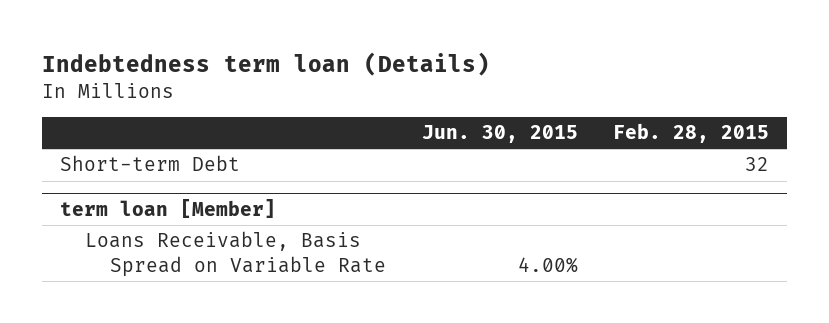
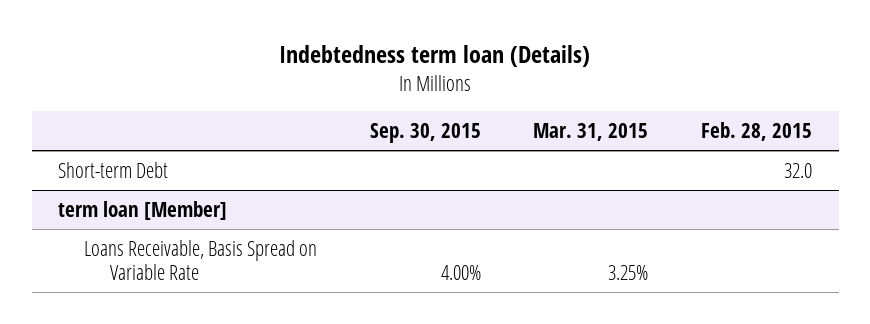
[421,125,578,144] Jun. 30, 2015 -> none
none -> [369,122,481,143] Sep. 30, 2015
none -> [533,122,649,141] Mar. 31, 2015
[745,157,770,172] 32 -> [784,162,813,178] 32.0

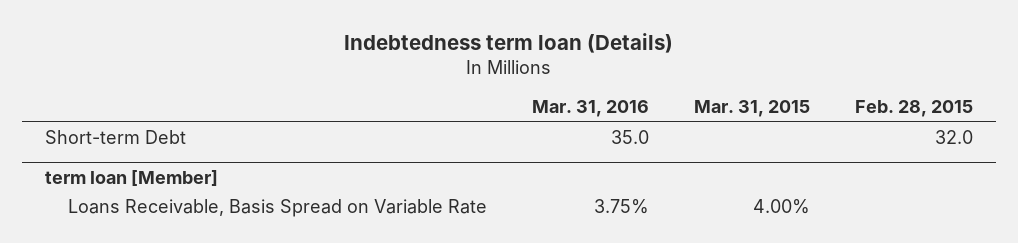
[369,122,481,143] Sep. 30, 2015 -> none
none -> [531,100,649,118] Mar. 31, 2016
[608,264,649,280] 3.25% -> [752,199,810,215] 4.00%

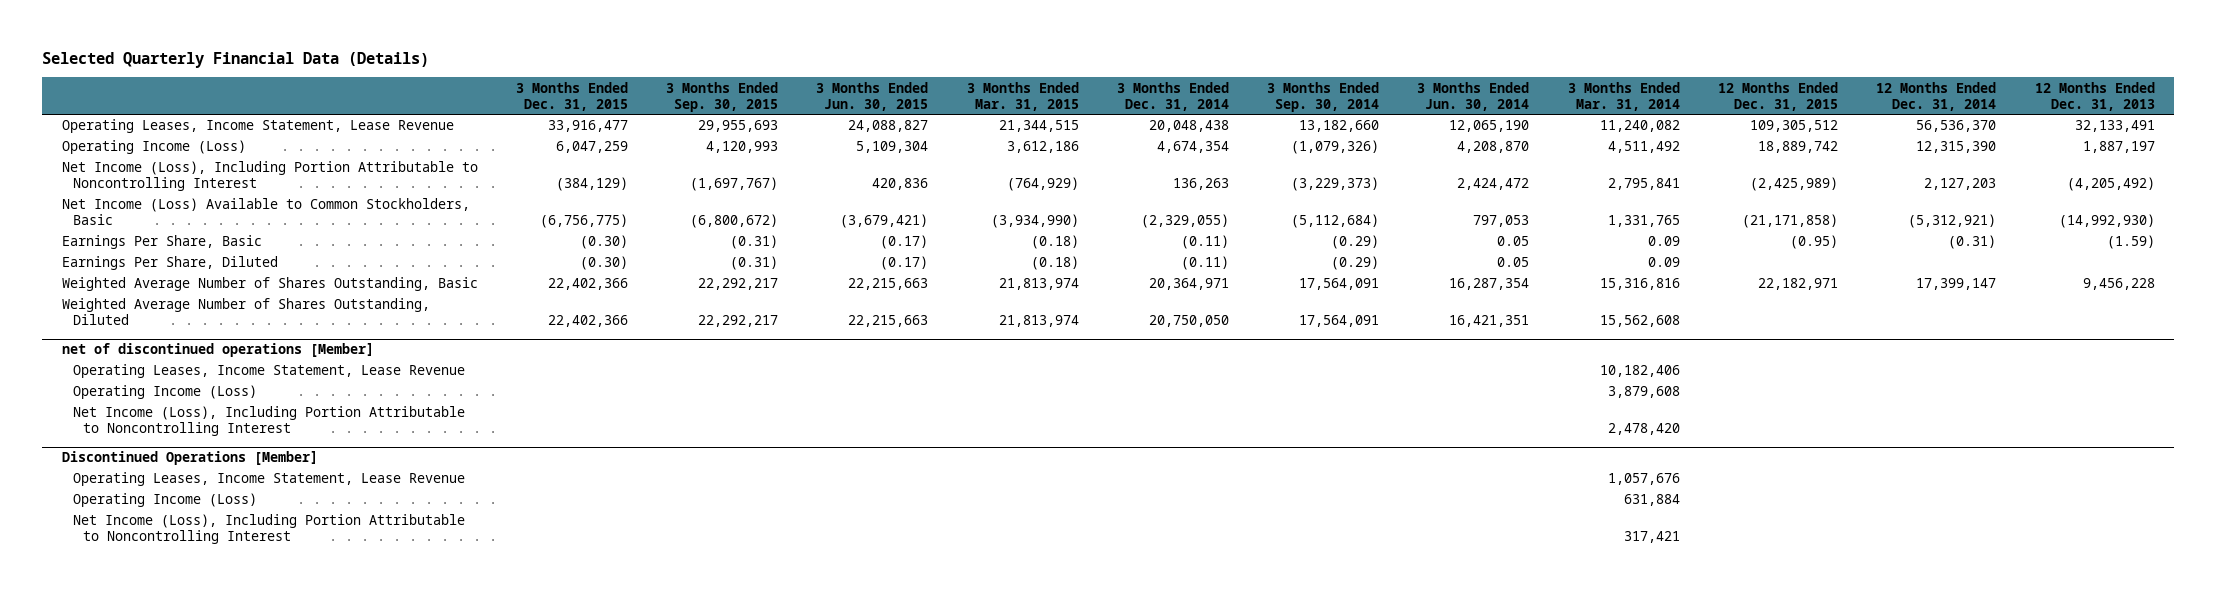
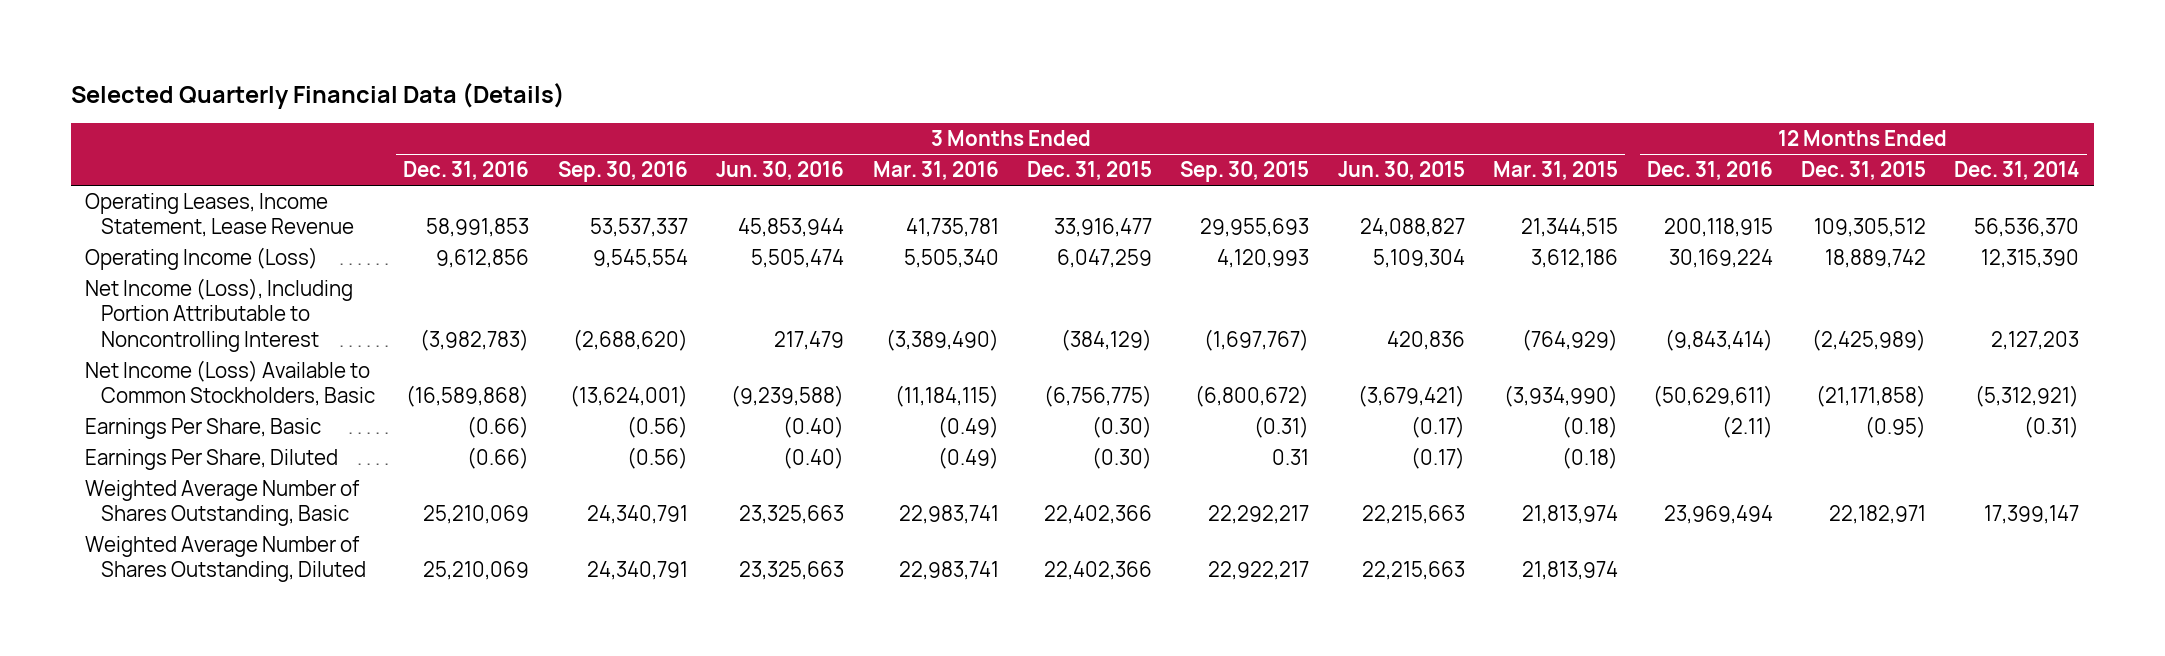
[1116,81,1229,111] 3 Months Ended Dec. 31, 2014 -> none
[1267,81,1380,112] 3 Months Ended Sep. 30, 2014 -> none
[1417,81,1530,111] 3 Months Ended Jun. 30, 2014 -> none
[1567,81,1680,111] 3 Months Ended Mar. 31, 2014 -> none
[2034,81,2155,111] 12 Months Ended Dec. 31, 2013 -> none
none -> [403,161,530,181] Dec. 31, 2016
none -> [557,161,688,183] Sep. 30, 2016
none -> [716,161,845,181] Jun. 30, 2016
none -> [872,161,999,181] Mar. 31, 2016
none -> [1646,161,1773,181] Dec. 31, 2016
[730,256,779,271] (0.31) -> [1272,448,1310,465] 0.31
[61,343,374,358] net of discontinued operations [Member] -> none
[72,364,465,379] Operating Leases, Income Statement, Lease Revenue -> none
[72,385,257,400] Operating Income (Loss) -> none
[72,406,465,437] Net Income (Loss), Including Portion Attributable to Noncontrolling Interest -> none
[61,451,318,466] Discontinued Operations [Member] -> none
[72,472,465,487] Operating Leases, Income Statement, Lease Revenue -> none
[72,493,257,508] Operating Income (Loss) -> none
[72,514,465,545] Net Income (Loss), Including Portion Attributable to Noncontrolling Interest -> none
[698,315,779,328] 22,292,217 -> [1208,561,1310,581] 22,922,217

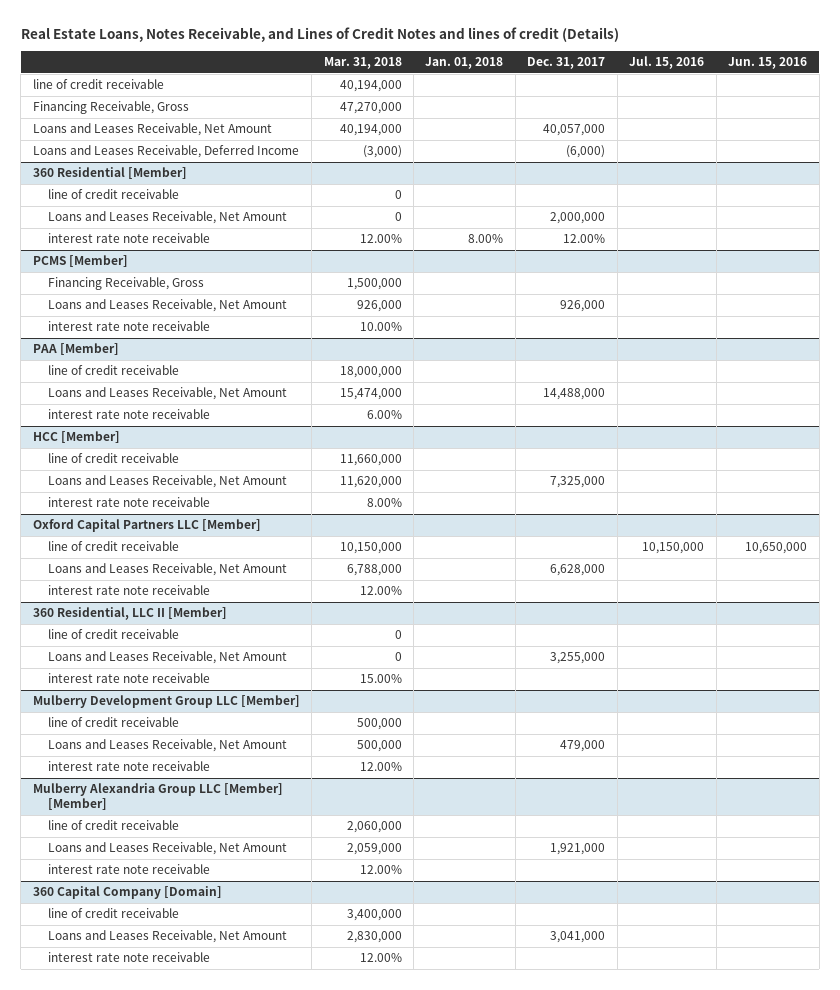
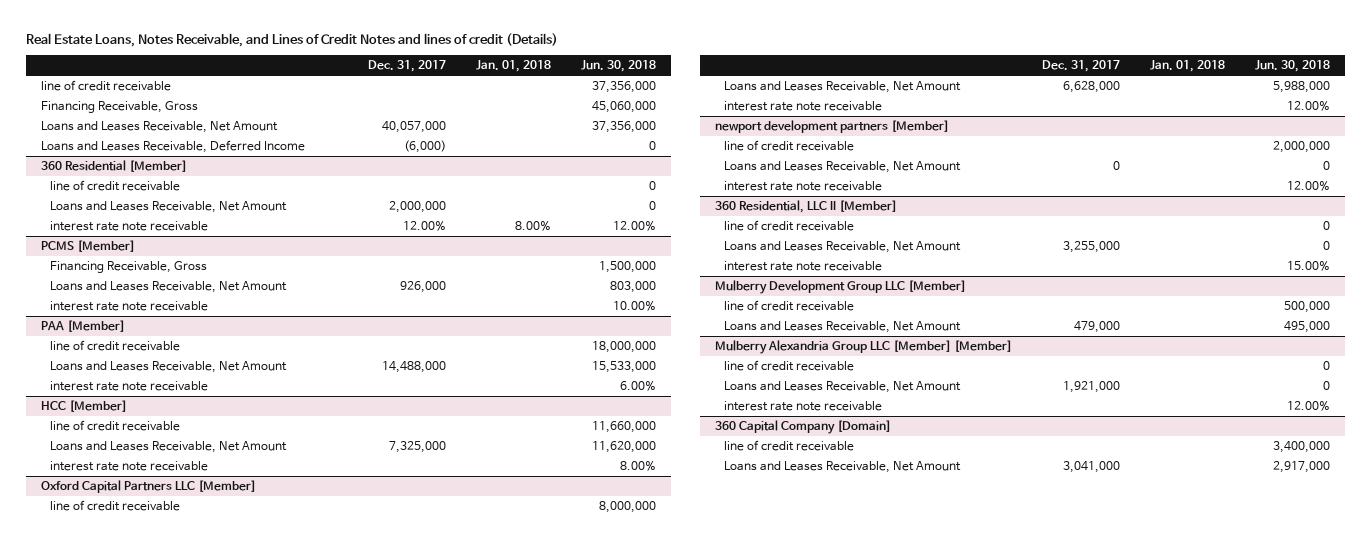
[323,57,402,70] Mar. 31, 2018 -> none
[629,56,705,70] Jul. 15, 2016 -> none
[728,57,808,70] Jun. 15, 2016 -> none
none -> [581,60,657,73] Jun. 30, 2018
none -> [714,120,949,134] newport development partners [Member]
none -> [723,140,854,152] line of credit receivable
none -> [723,161,961,174] Loans and Leases Receivable, Net Amount
none -> [723,181,882,192] interest rate note receivable
[47,761,210,772] interest rate note receivable -> none
[47,952,210,963] interest rate note receivable -> none

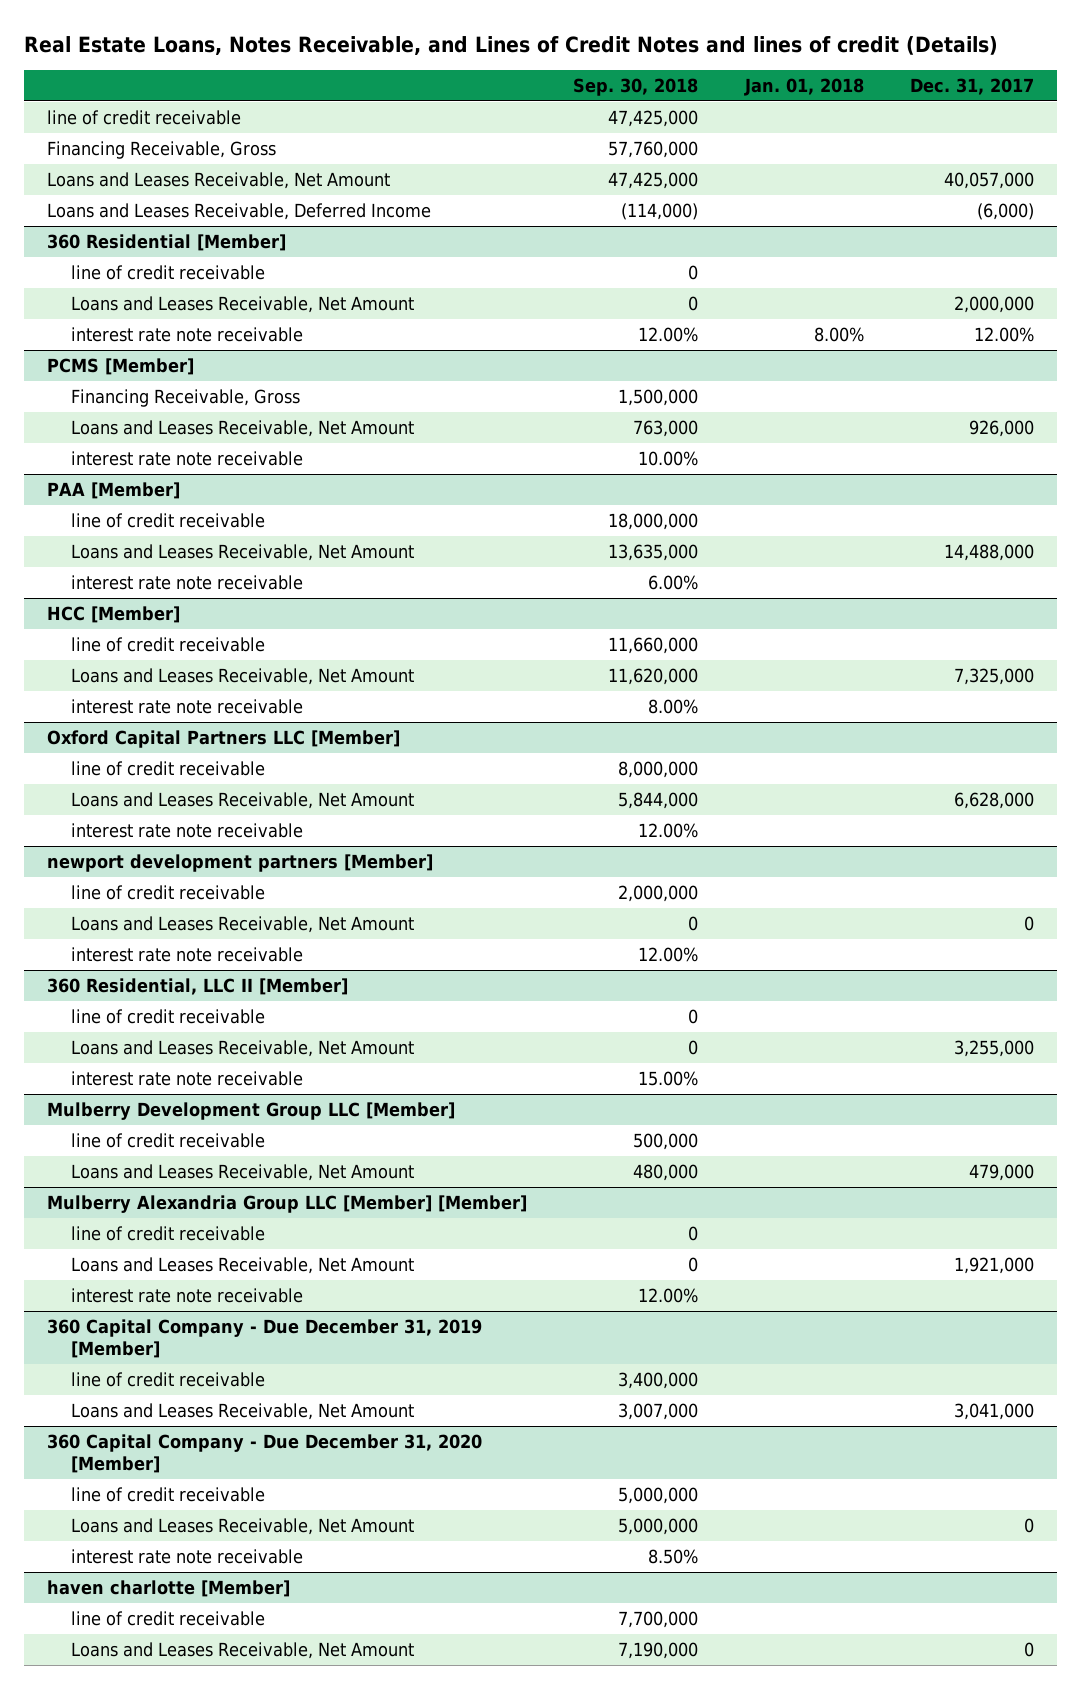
[581,60,657,73] Jun. 30, 2018 -> none
none -> [573,78,699,97] Sep. 30, 2018
[714,420,891,435] 360 Capital Company [Domain] -> [47,1318,483,1359] 360 Capital Company - Due December 31, 2019 [Member]
none -> [47,1433,483,1474] 360 Capital Company - Due December 31, 2020 [Member]
none -> [71,1486,266,1502] line of credit receivable
none -> [71,1517,415,1535] Loans and Leases Receivable, Net Amount
none -> [71,1548,304,1564] interest rate note receivable
none -> [47,1579,291,1597] haven charlotte [Member]
none -> [71,1610,266,1626] line of credit receivable
none -> [71,1641,415,1659] Loans and Leases Receivable, Net Amount

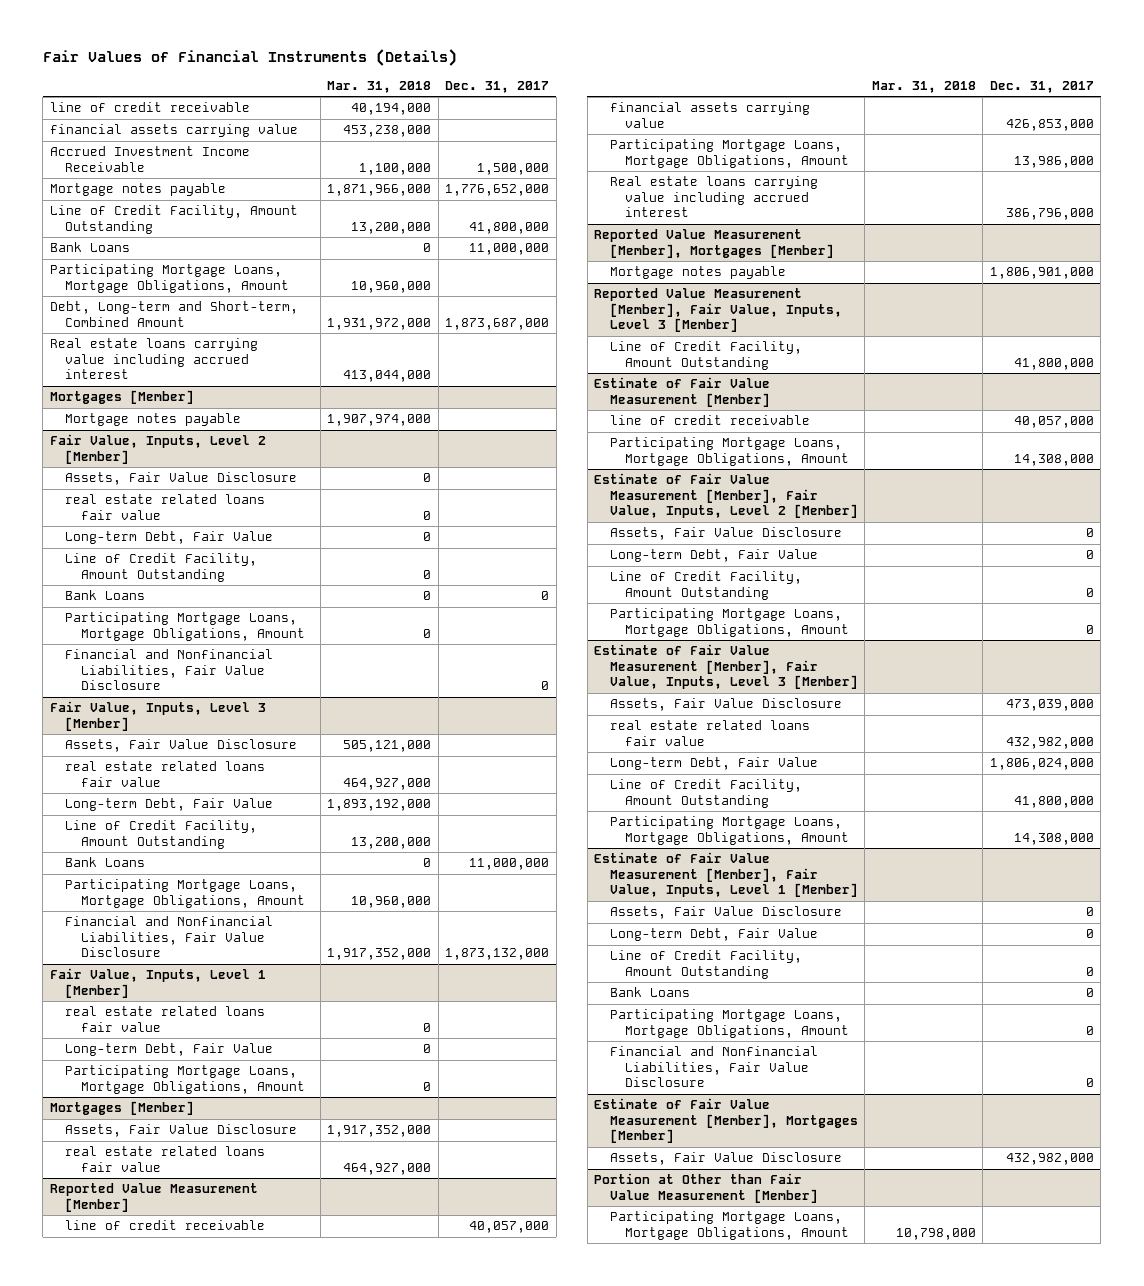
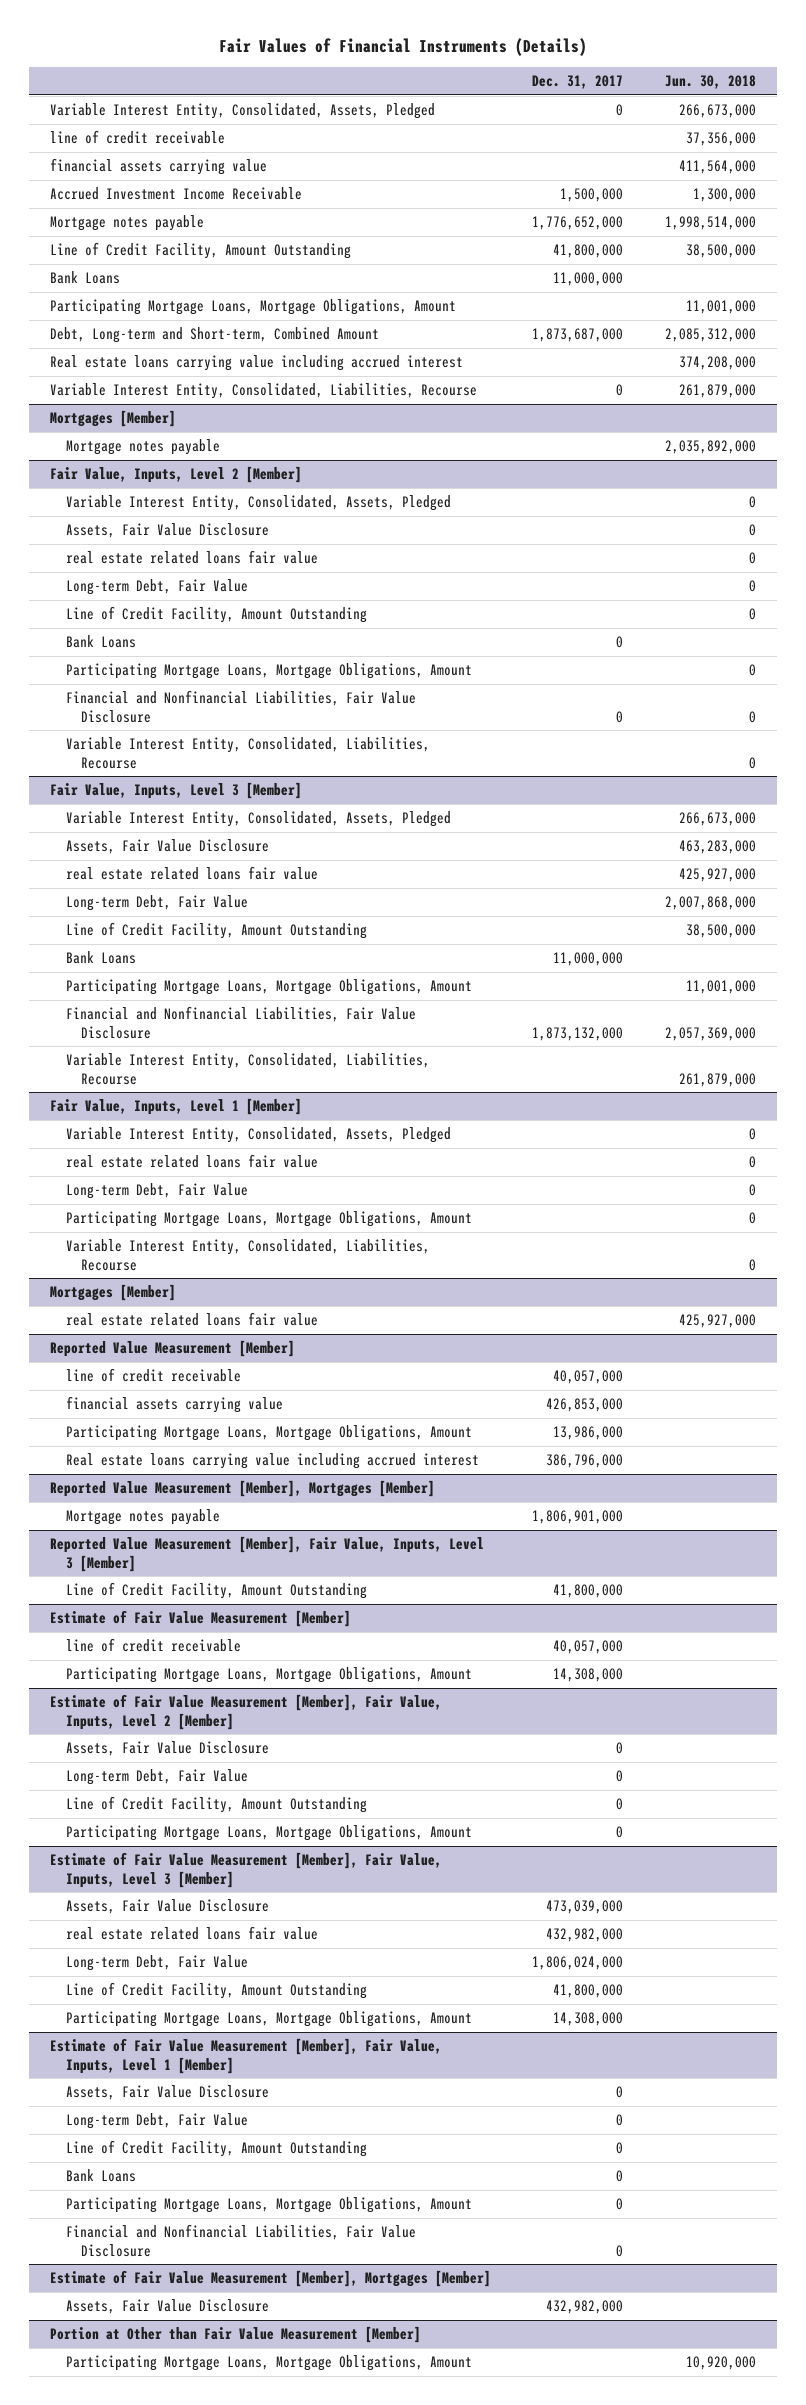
[327,81,432,94] Mar. 31, 2018 -> none
none -> [664,75,756,90] Jun. 30, 2018
none -> [49,103,435,120] Variable Interest Entity, Consolidated, Assets, Pledged
none -> [49,383,477,400] Variable Interest Entity, Consolidated, Liabilities, Recourse
none -> [65,495,451,512] Variable Interest Entity, Consolidated, Assets, Pledged
none -> [65,737,430,769] Variable Interest Entity, Consolidated, Liabilities, Recourse
none -> [65,811,451,828] Variable Interest Entity, Consolidated, Assets, Pledged
none -> [65,1053,430,1085] Variable Interest Entity, Consolidated, Liabilities, Recourse
none -> [65,1127,451,1144] Variable Interest Entity, Consolidated, Assets, Pledged
none -> [65,1239,430,1271] Variable Interest Entity, Consolidated, Liabilities, Recourse
[65,1124,298,1138] Assets, Fair Value Disclosure -> none

